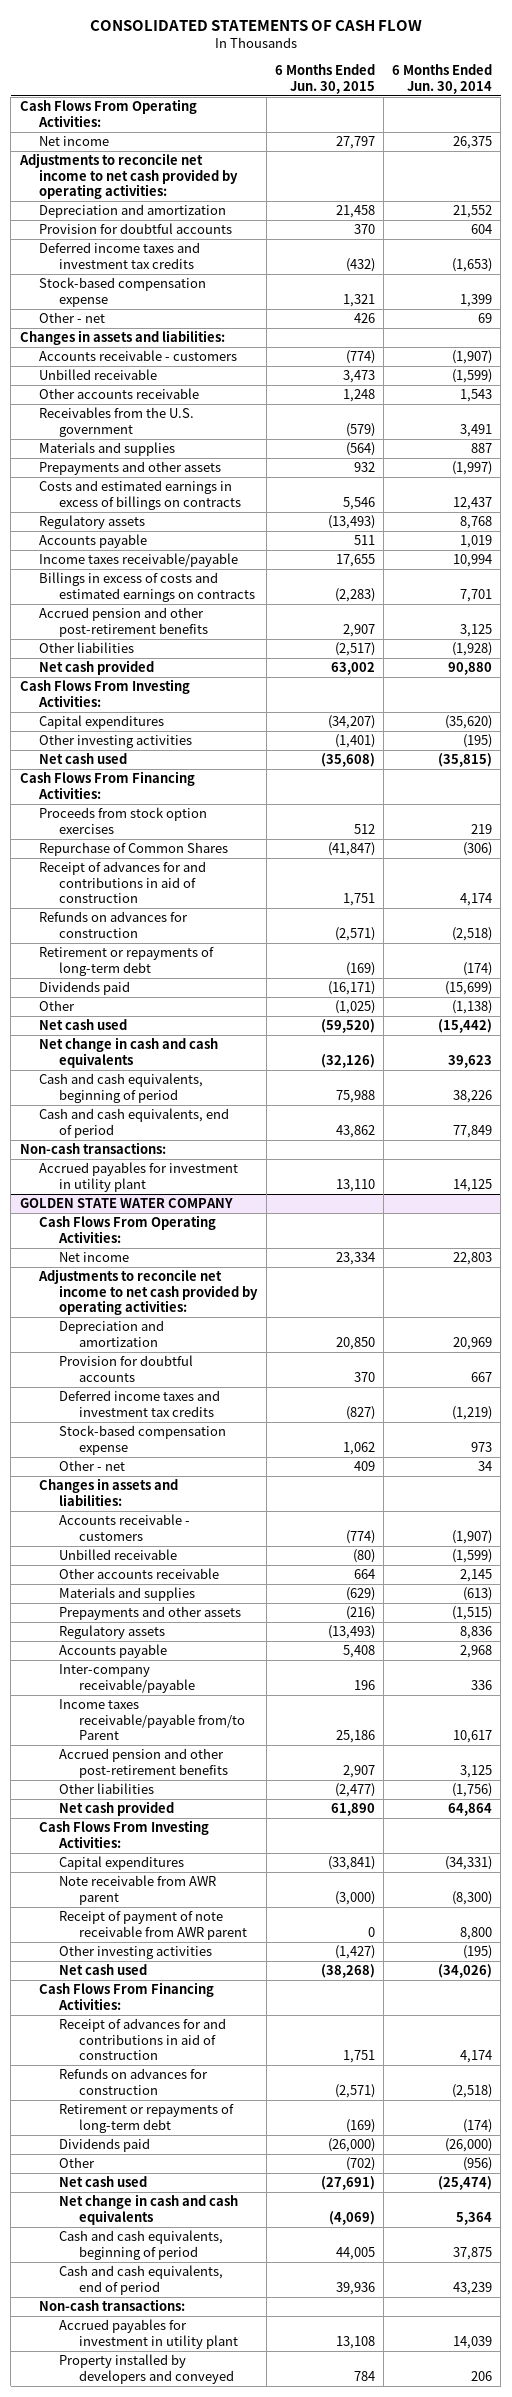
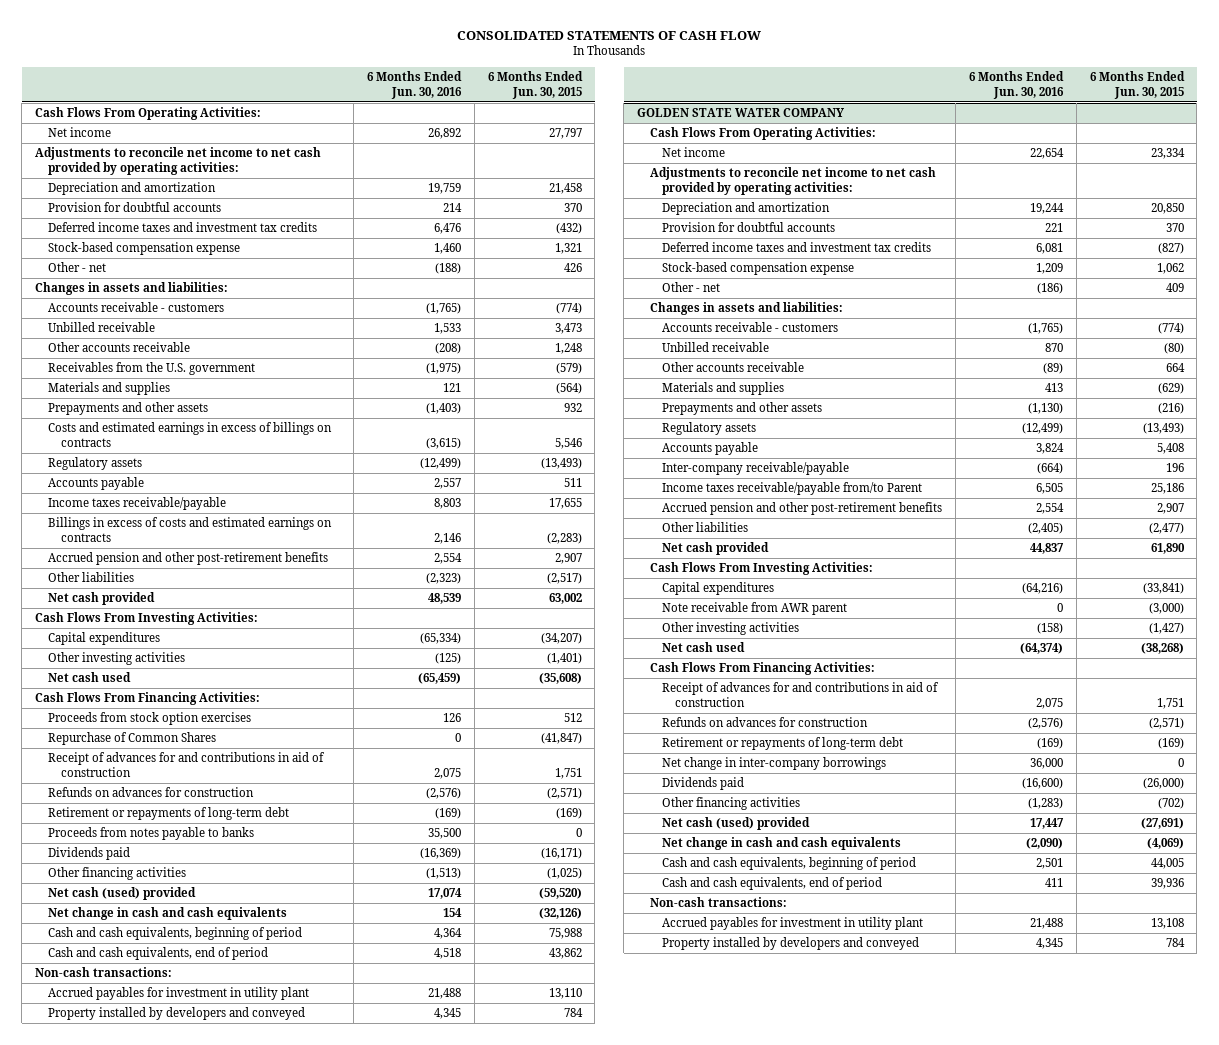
[392,64,493,94] 6 Months Ended Jun. 30, 2014 -> none
none -> [367,71,463,99] 6 Months Ended Jun. 30, 2016
none -> [47,827,254,841] Proceeds from notes payable to banks
[39,1000,76,1012] Other -> [47,867,186,881] Other financing activities
[39,1019,128,1031] Net cash used -> [47,887,196,901] Net cash (used) provided
none -> [47,1007,305,1021] Property installed by developers and conveyed
[59,1911,248,1940] Receipt of payment of note receivable from AWR parent -> none
none -> [662,757,887,771] Net change in inter-company borrowings
[59,2157,96,2169] Other -> [662,797,801,811] Other financing activities
[59,2176,148,2188] Net cash used -> [662,817,811,831] Net cash (used) provided

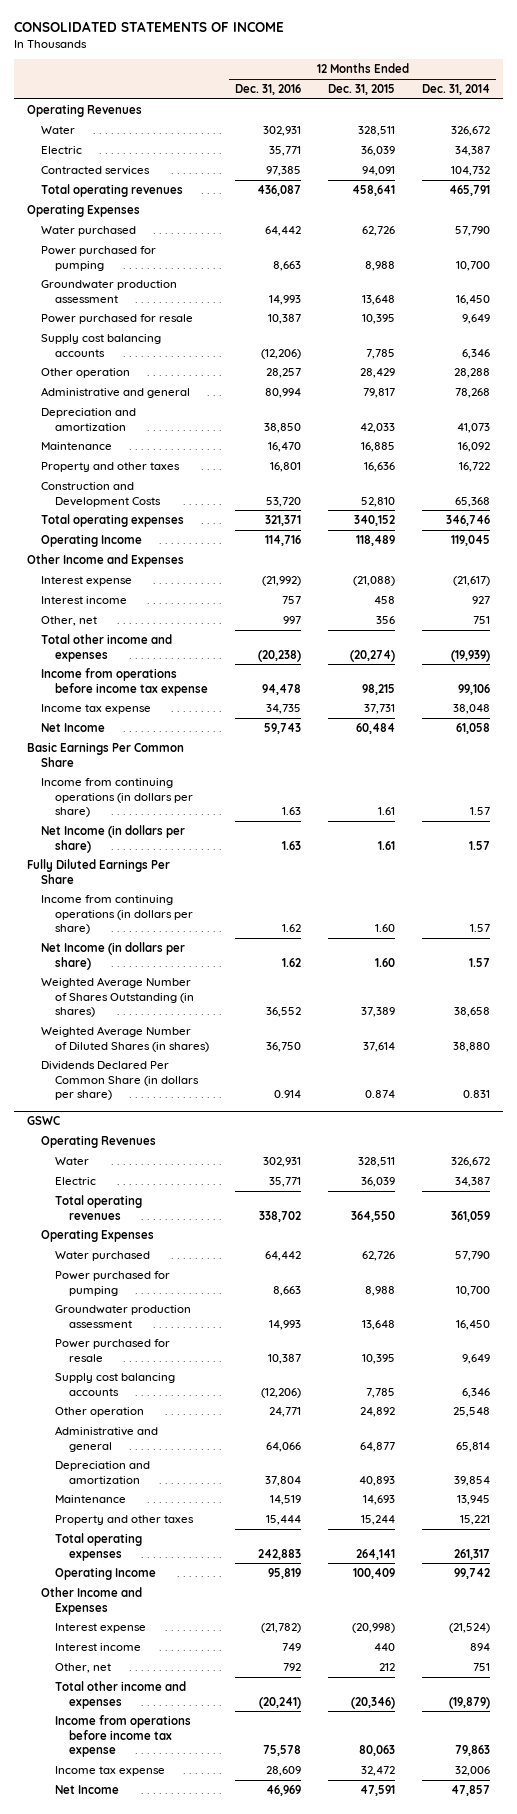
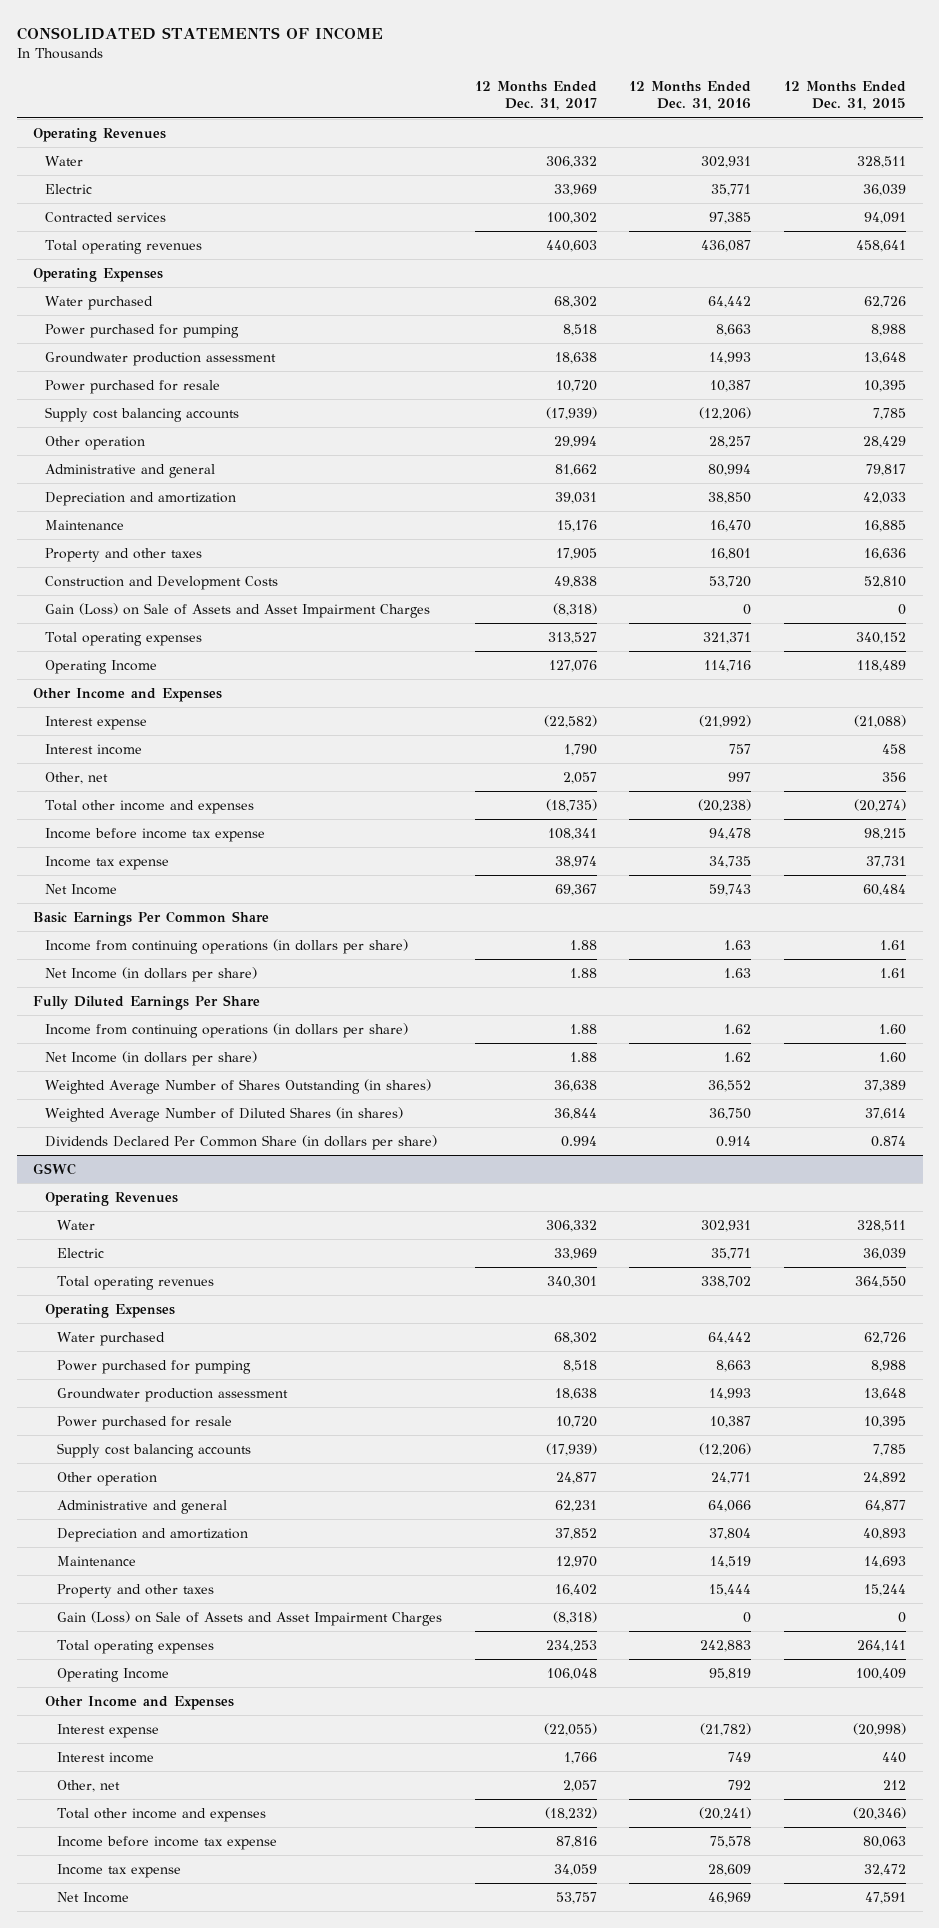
[421,84,490,96] Dec. 31, 2014 -> none
none -> [474,80,597,111] 12 Months Ended Dec. 31, 2017
none -> [45,602,431,618] Gain (Loss) on Sale of Assets and Asset Impairment Charges
[41,668,208,696] Income from operations before income tax expense -> [45,827,266,842] Income before income tax expense
none -> [57,1610,443,1626] Gain (Loss) on Sale of Assets and Asset Impairment Charges
[54,1715,191,1758] Income from operations before income tax expense -> [57,1835,278,1850] Income before income tax expense

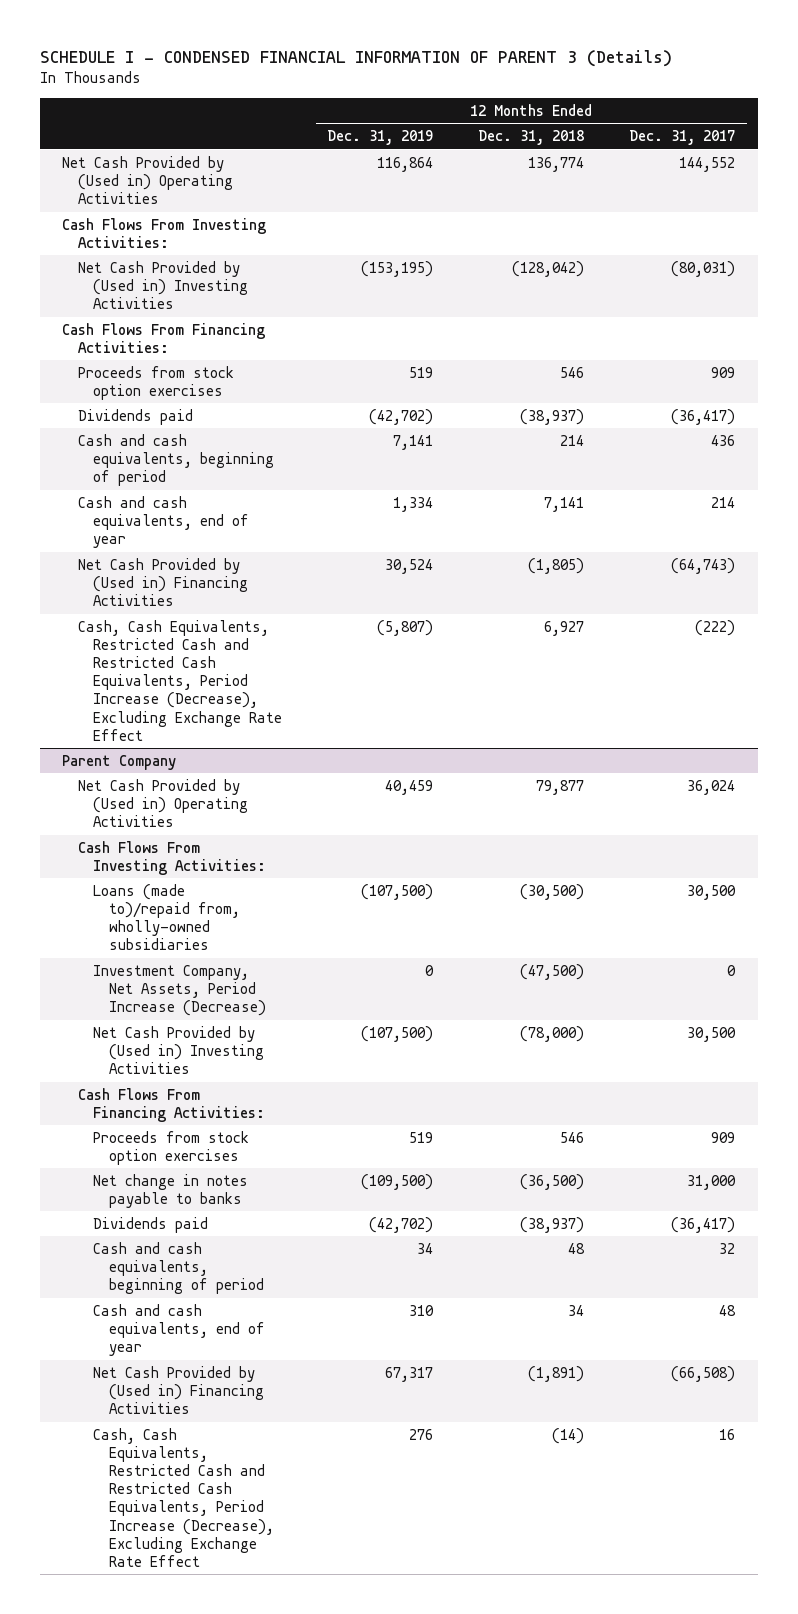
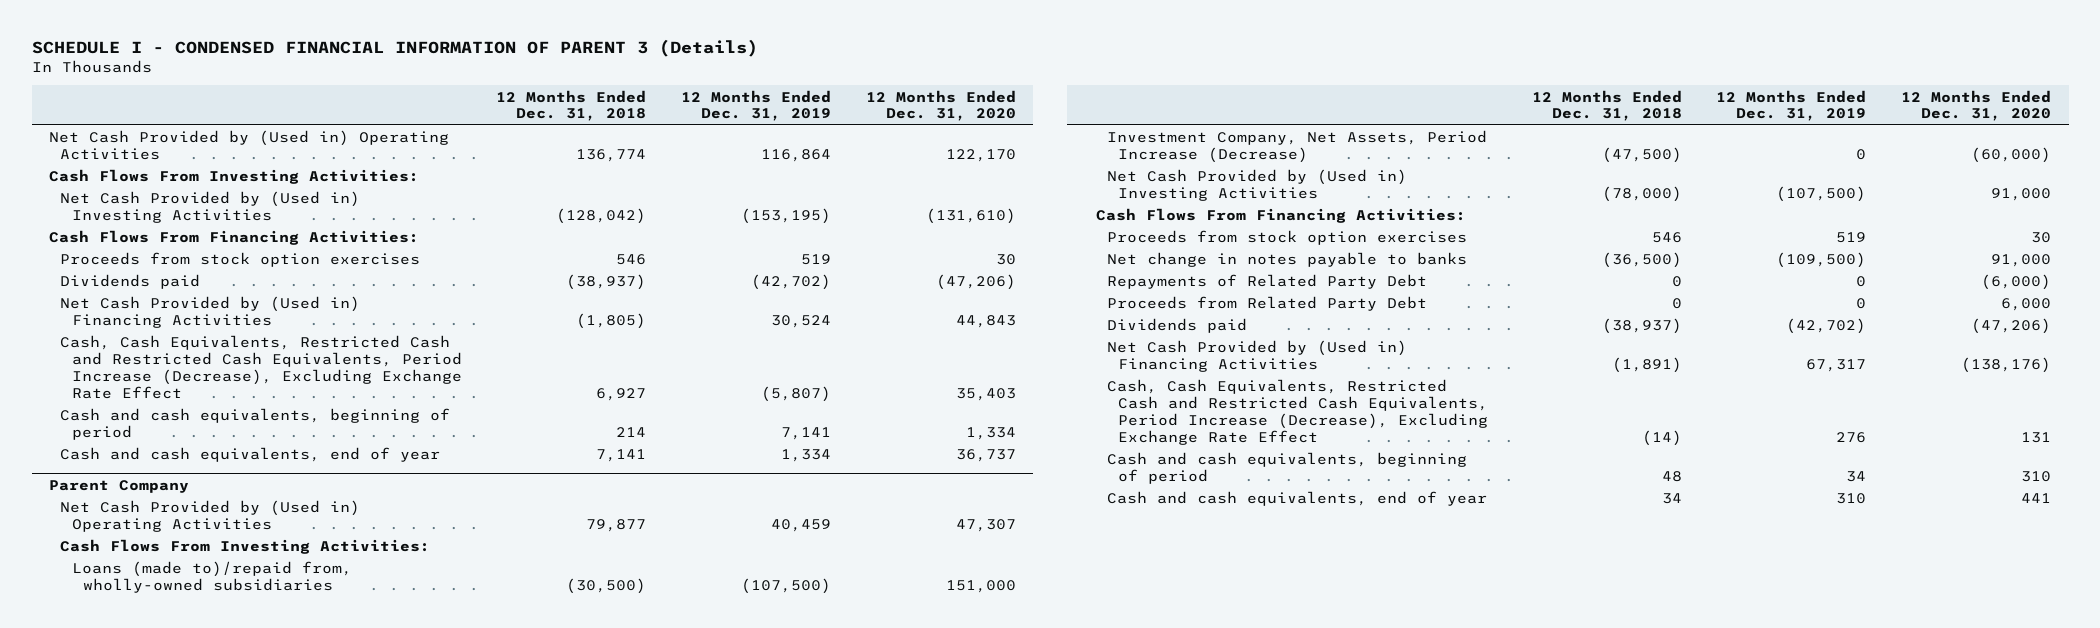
[629,130,736,146] Dec. 31, 2017 -> none
none -> [865,89,1016,122] 12 Months Ended Dec. 31, 2020
[77,433,275,487] Cash and cash equivalents, beginning of period -> [60,408,451,440] Cash and cash equivalents, beginning of period
[77,495,250,549] Cash and cash equivalents, end of year -> [60,447,441,463] Cash and cash equivalents, end of year
none -> [1107,274,1428,290] Repayments of Related Party Debt
none -> [1107,296,1428,312] Proceeds from Related Party Debt
[93,1241,265,1295] Cash and cash equivalents, beginning of period -> [1107,452,1468,484] Cash and cash equivalents, beginning of period
[93,1303,266,1357] Cash and cash equivalents, end of year -> [1107,491,1488,507] Cash and cash equivalents, end of year

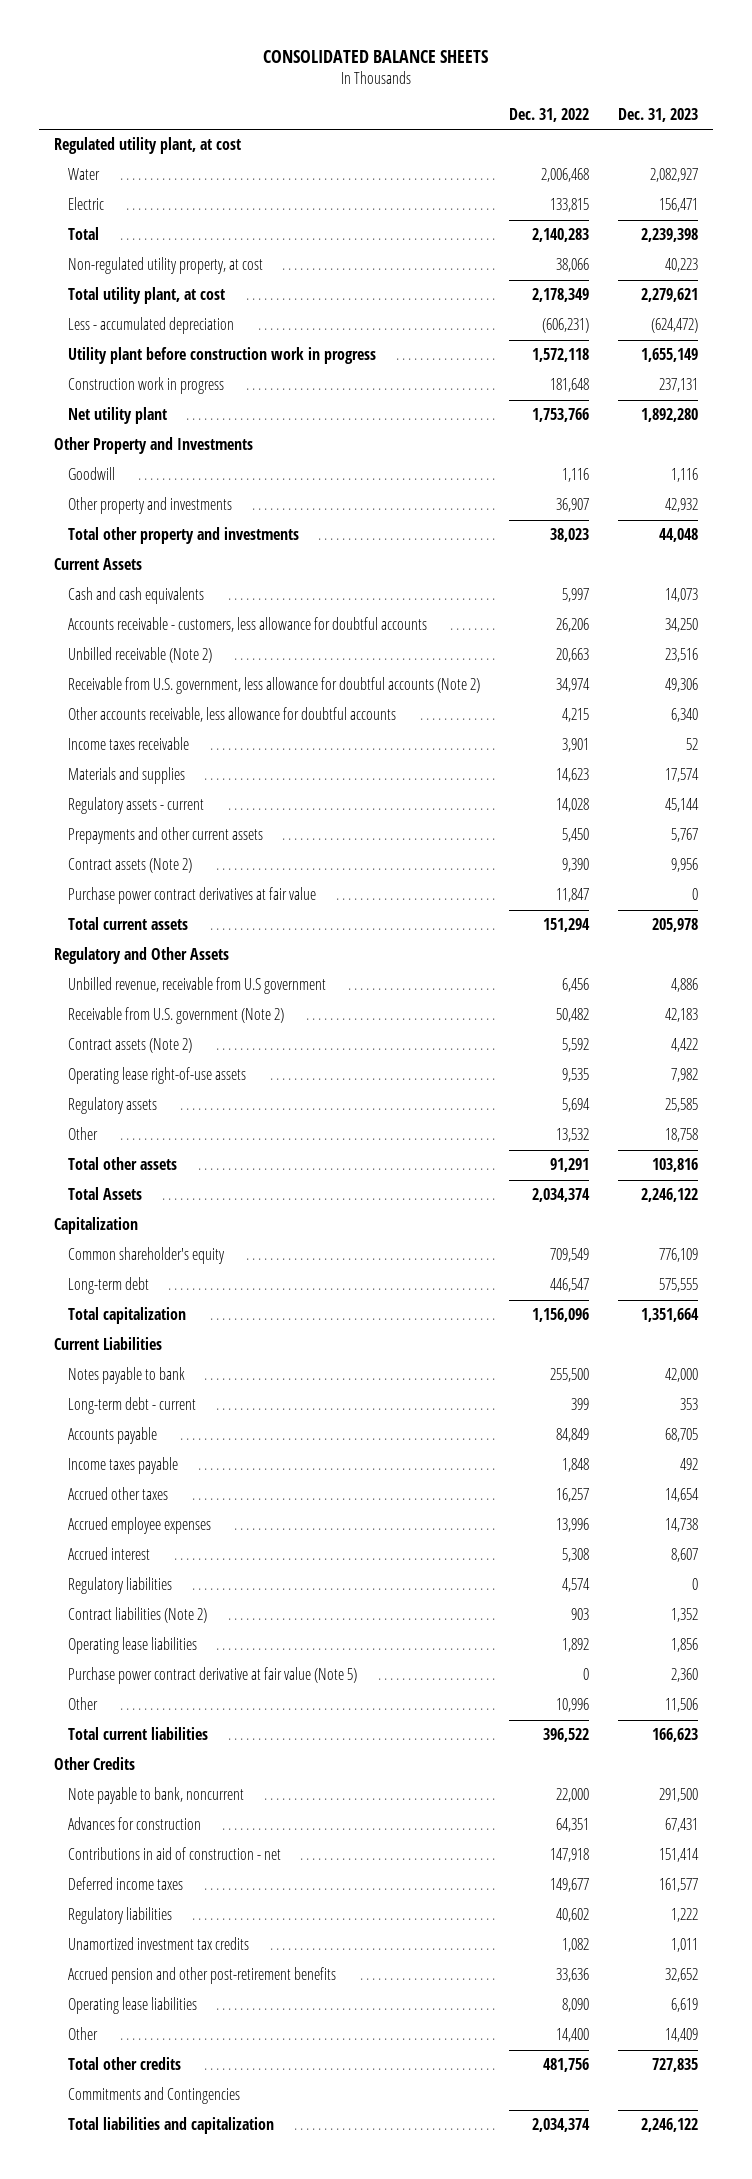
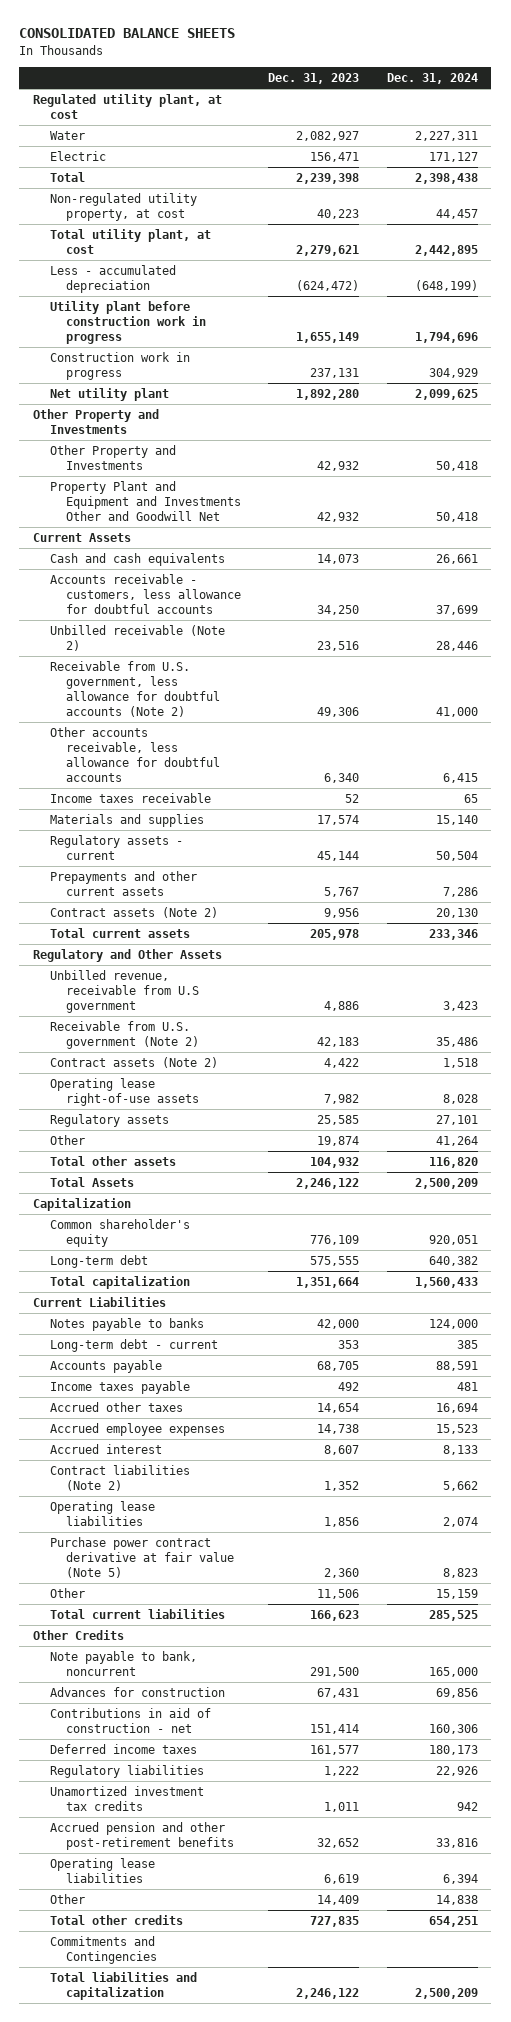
[509,107,590,122] Dec. 31, 2022 -> none
none -> [386,72,478,84] Dec. 31, 2024
[68,467,116,481] Goodwill -> none
[68,527,300,545] Total other property and investments -> none
[68,497,233,515] Other property and investments -> [49,445,176,471] Other Property and Investments
none -> [49,481,242,522] Property Plant and Equipment and Investments Other and Goodwill Net
[68,887,317,905] Purchase power contract derivatives at fair value -> none
[665,1128,699,1143] 18,758 -> [317,1136,360,1147] 19,874
[652,1158,699,1173] 103,816 -> [310,1157,360,1169] 104,932
[68,1367,186,1385] Notes payable to bank -> [49,1318,204,1332] Notes payable to banks
[68,1577,173,1595] Regulatory liabilities -> none

